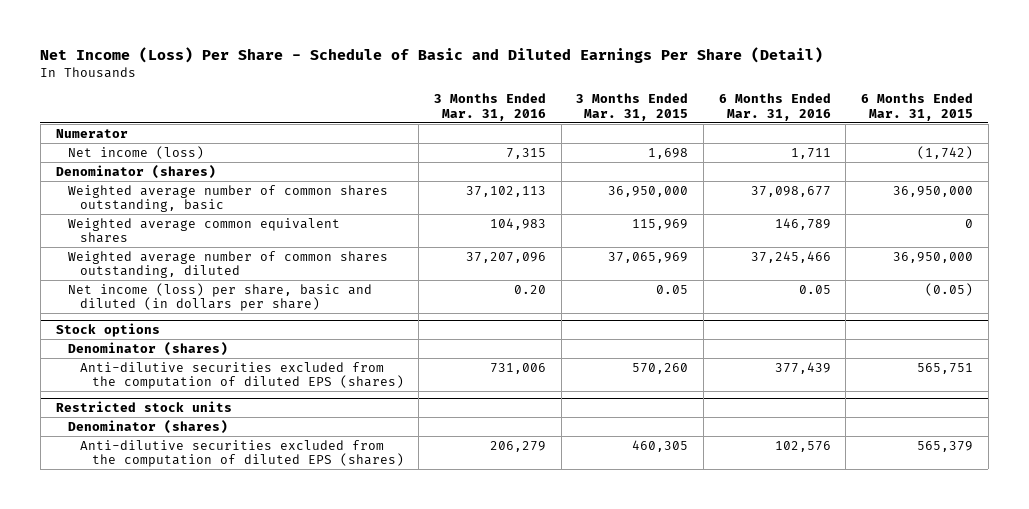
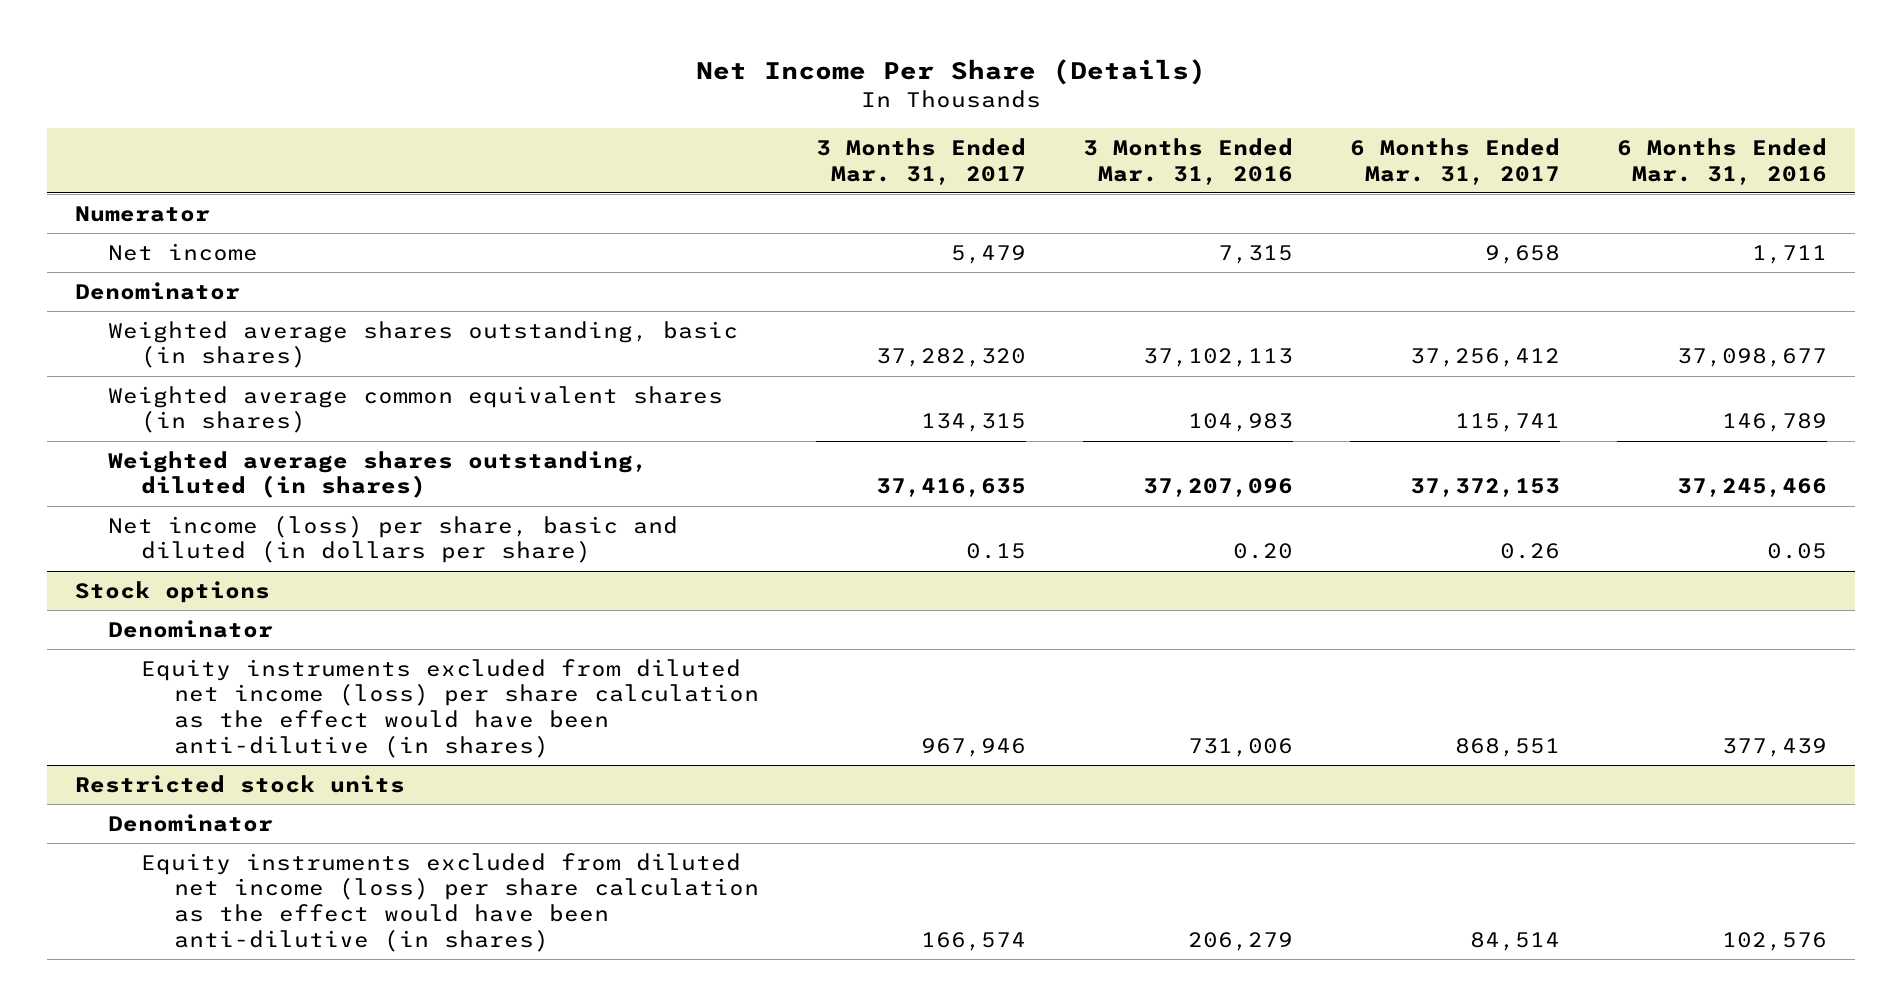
[40,46,824,63] Net Income (Loss) Per Share - Schedule of Basic and Diluted Earnings Per Share (Detail) -> [696,59,1207,86] Net Income Per Share (Details)
[576,93,689,121] 3 Months Ended Mar. 31, 2015 -> none
[861,93,974,121] 6 Months Ended Mar. 31, 2015 -> none
none -> [816,138,1027,185] 3 Months Ended Mar. 31, 2017
none -> [1350,138,1561,185] 6 Months Ended Mar. 31, 2017
[67,145,204,159] Net income (loss) -> [108,242,259,261] Net income
[55,164,216,179] Denominator (shares) -> [75,281,241,300] Denominator
[67,184,388,213] Weighted average number of common shares outstanding, basic -> [108,320,739,369] Weighted average shares outstanding, basic (in shares)
[67,217,340,244] Weighted average common equivalent shares -> [108,385,724,434] Weighted average common equivalent shares (in shares)
[67,250,388,279] Weighted average number of common shares outstanding, diluted -> [108,450,649,499] Weighted average shares outstanding, diluted (in shares)
[67,341,228,356] Denominator (shares) -> [108,619,274,638] Denominator
[79,361,404,390] Anti-dilutive securities excluded from the computation of diluted EPS (shares) -> [141,658,760,758] Equity instruments excluded from diluted net income (loss) per share calculation as the effect would have been anti-dilutive (in shares)
[67,419,228,434] Denominator (shares) -> [108,813,274,832] Denominator
[79,439,404,468] Anti-dilutive securities excluded from the computation of diluted EPS (shares) -> [141,852,760,952] Equity instruments excluded from diluted net income (loss) per share calculation as the effect would have been anti-dilutive (in shares)

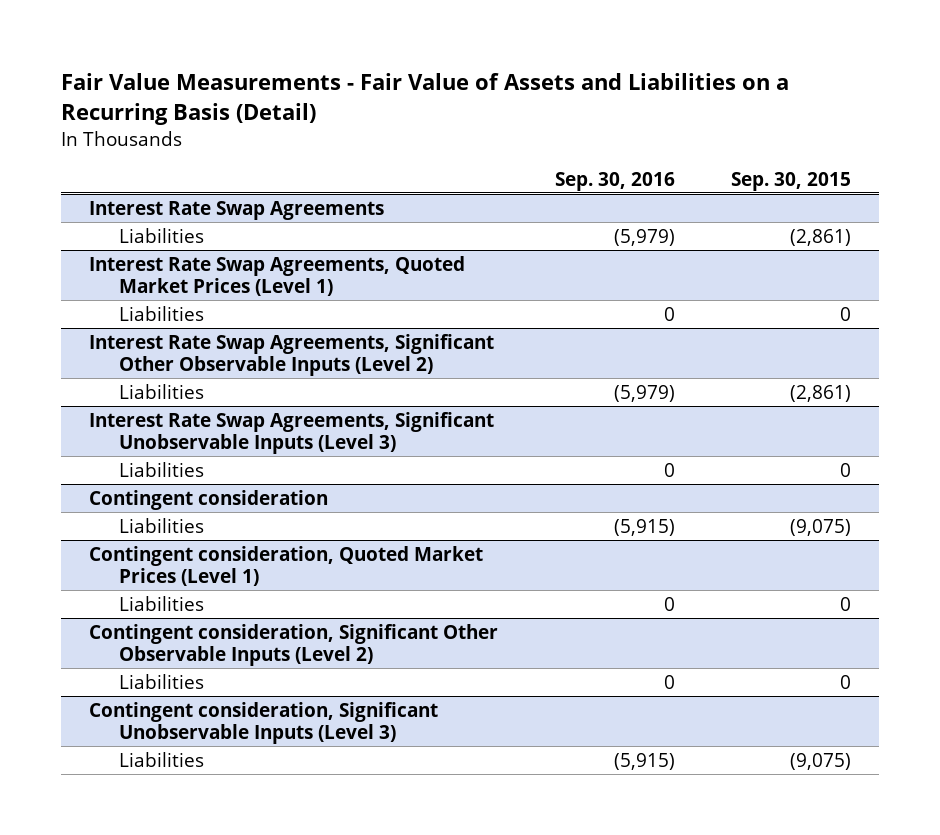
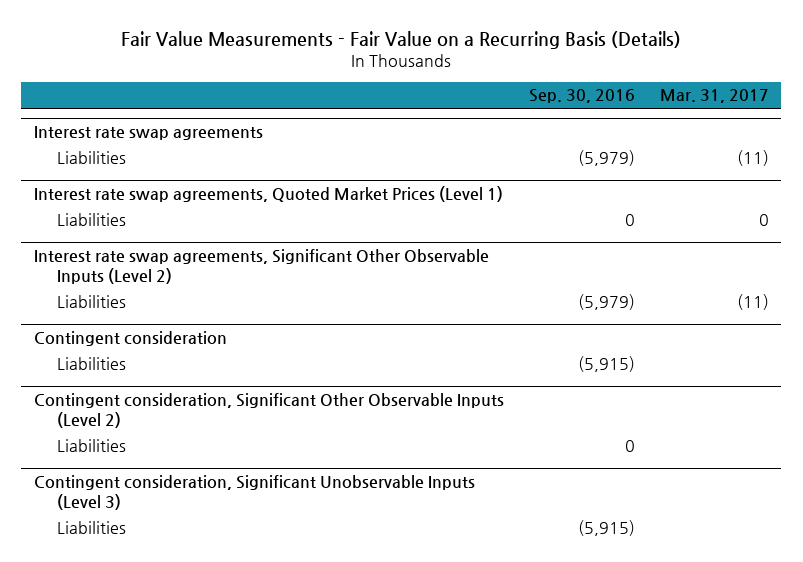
[60,73,789,125] Fair Value Measurements - Fair Value of Assets and Liabilities on a Recurring Basis (Detail) -> [121,31,682,50] Fair Value Measurements - Fair Value on a Recurring Basis (Details)
[731,171,852,191] Sep. 30, 2015 -> none
none -> [659,89,769,104] Mar. 31, 2017
[88,200,384,220] Interest Rate Swap Agreements -> [33,126,263,141] Interest rate swap agreements
[88,255,465,297] Interest Rate Swap Agreements, Quoted Market Prices (Level 1) -> [33,186,503,203] Interest rate swap agreements, Quoted Market Prices (Level 1)
[88,333,494,377] Interest Rate Swap Agreements, Significant Other Observable Inputs (Level 2) -> [33,249,489,285] Interest rate swap agreements, Significant Other Observable Inputs (Level 2)
[88,411,494,455] Interest Rate Swap Agreements, Significant Unobservable Inputs (Level 3) -> none
[119,461,205,477] Liabilities -> none
[88,545,483,587] Contingent consideration, Quoted Market Prices (Level 1) -> none
[119,595,205,611] Liabilities -> none

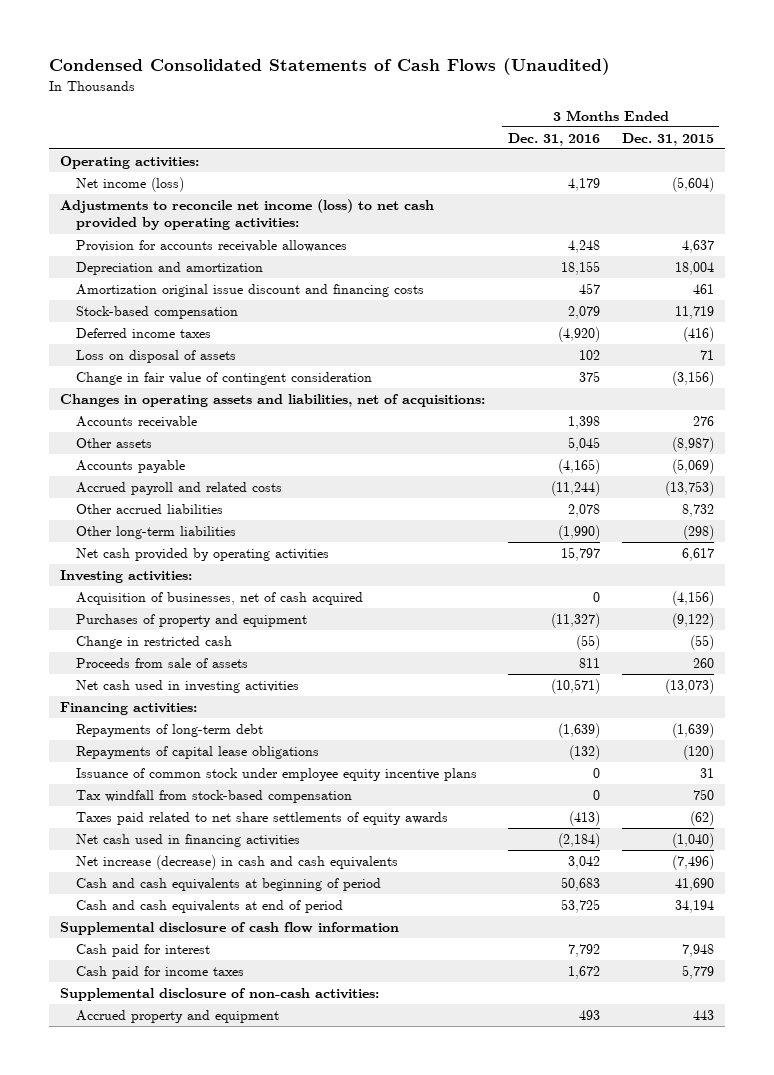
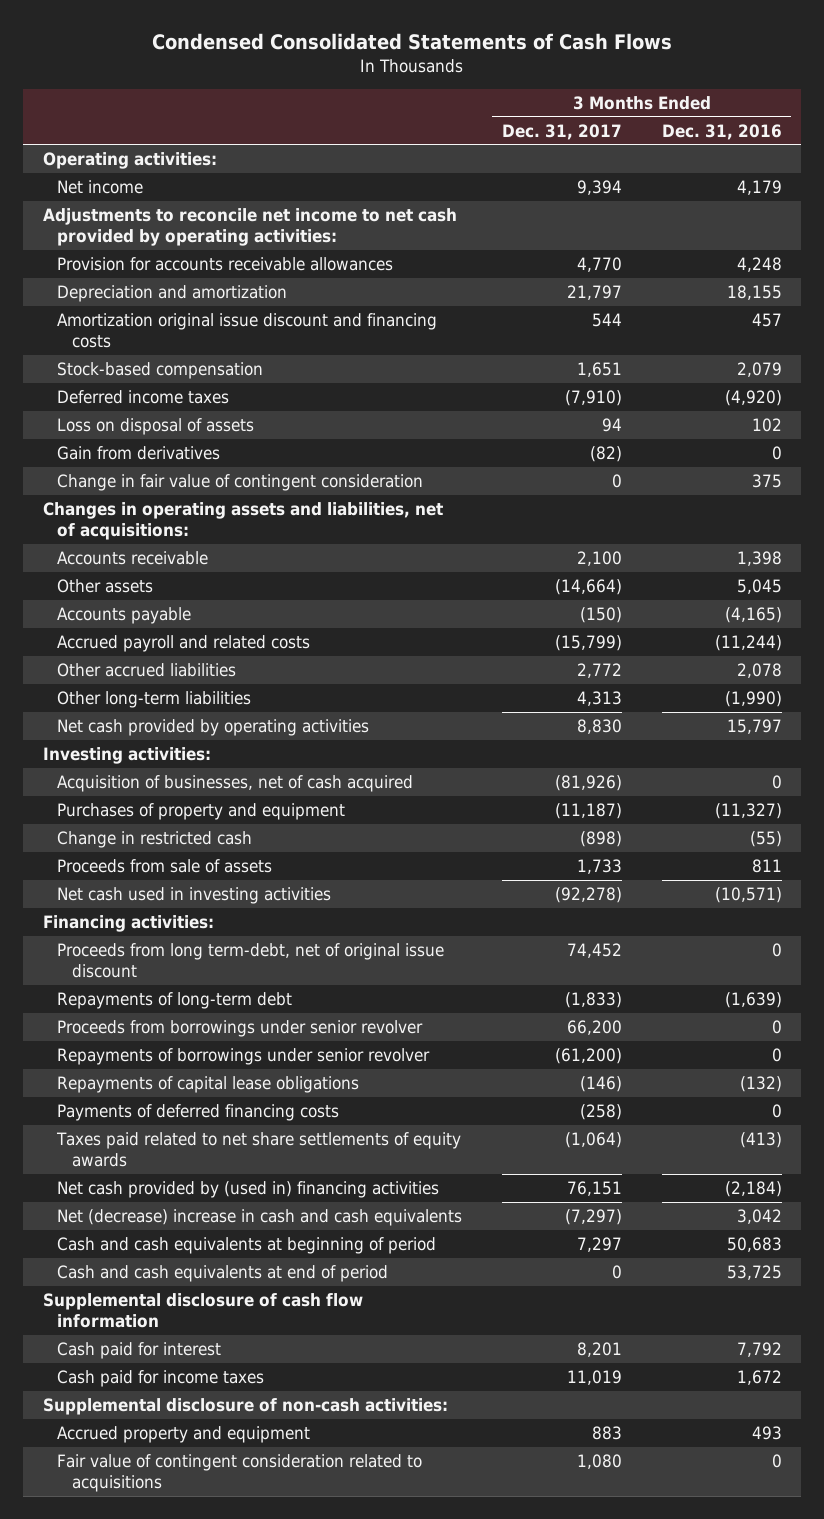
[49,58,611,76] Condensed Consolidated Statements of Cash Flows (Unaudited) -> [152,33,673,51] Condensed Consolidated Statements of Cash Flows
[621,132,714,146] Dec. 31, 2015 -> none
none -> [501,123,622,140] Dec. 31, 2017
[76,176,185,192] Net income (loss) -> [57,179,144,194] Net income
[60,198,435,231] Adjustments to reconcile net income (loss) to net cash provided by operating activities: -> [42,207,457,247] Adjustments to reconcile net income to net cash provided by operating activities:
none -> [57,445,221,460] Gain from derivatives
none -> [57,942,445,979] Proceeds from long term-debt, net of original issue discount
none -> [57,1019,424,1037] Proceeds from borrowings under senior revolver
none -> [57,1047,431,1065] Repayments of borrowings under senior revolver
[76,767,478,781] Issuance of common stock under employee equity incentive plans -> none
[76,789,353,803] Tax windfall from stock-based compensation -> none
none -> [57,1103,340,1121] Payments of deferred financing costs
[76,833,301,847] Net cash used in financing activities -> [57,1180,440,1198] Net cash provided by (used in) financing activities
[76,854,399,870] Net increase (decrease) in cash and cash equivalents -> [57,1208,463,1226] Net (decrease) increase in cash and cash equivalents
none -> [57,1453,423,1493] Fair value of contingent consideration related to acquisitions

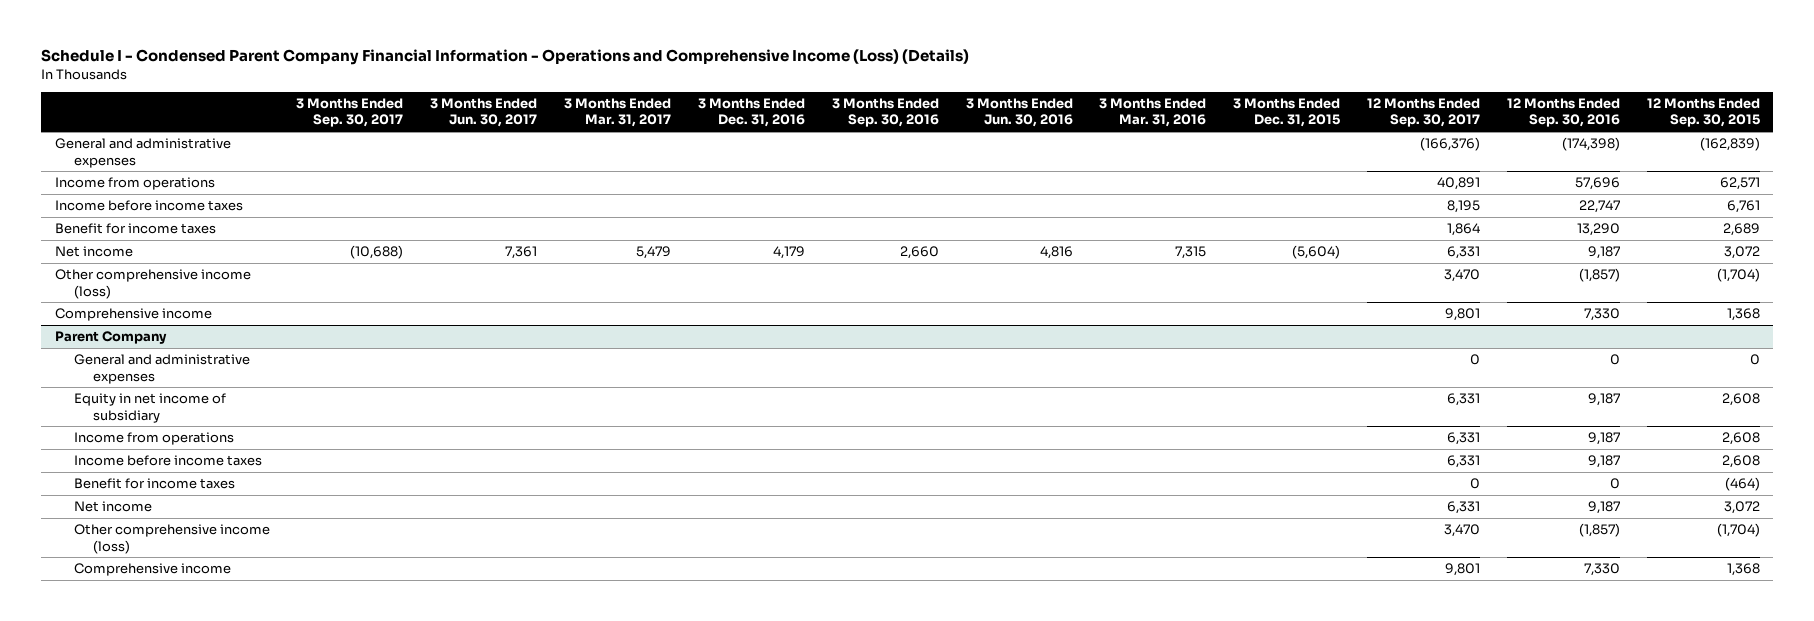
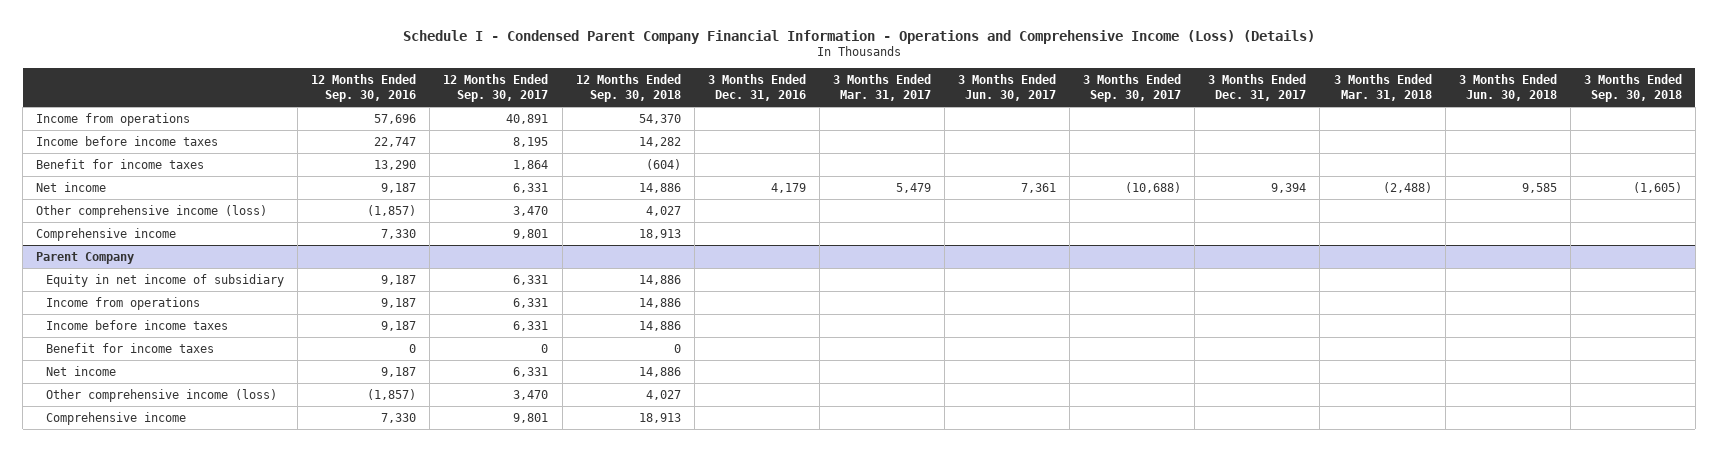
[831,98,939,128] 3 Months Ended Sep. 30, 2016 -> none
[965,98,1073,128] 3 Months Ended Jun. 30, 2016 -> none
[1099,98,1207,128] 3 Months Ended Mar. 31, 2016 -> none
[1233,98,1341,128] 3 Months Ended Dec. 31, 2015 -> none
[1646,98,1760,128] 12 Months Ended Sep. 30, 2015 -> none
none -> [575,74,681,102] 12 Months Ended Sep. 30, 2018
none -> [1208,74,1307,101] 3 Months Ended Dec. 31, 2017
none -> [1333,74,1432,101] 3 Months Ended Mar. 31, 2018
none -> [1458,74,1557,101] 3 Months Ended Jun. 30, 2018
none -> [1583,74,1682,102] 3 Months Ended Sep. 30, 2018
[54,138,231,168] General and administrative expenses -> none
[73,354,250,384] General and administrative expenses -> none

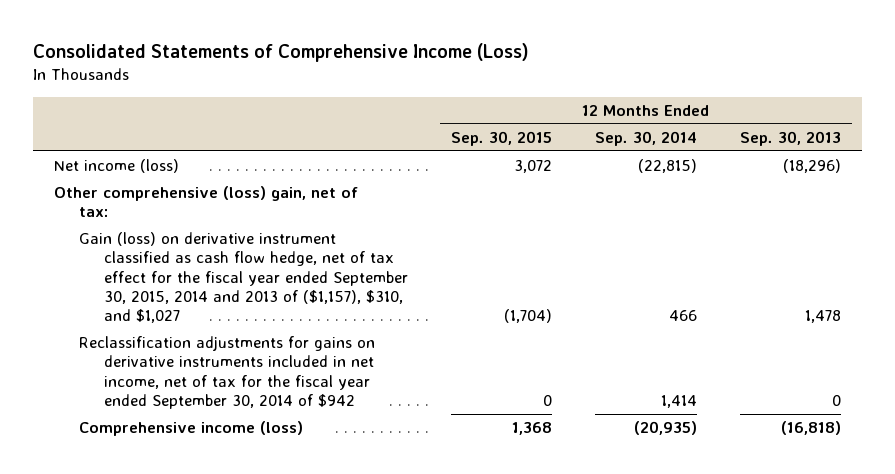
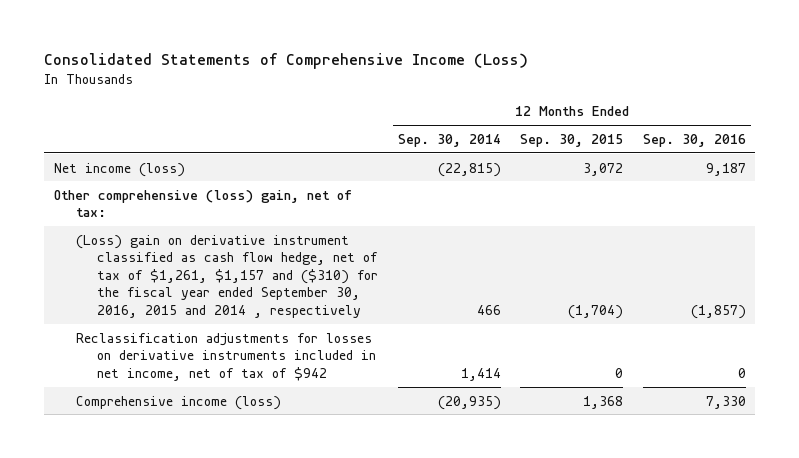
[739,130,841,146] Sep. 30, 2013 -> none
none -> [642,133,746,147] Sep. 30, 2016
[79,232,409,324] Gain (loss) on derivative instrument classified as cash flow hedge, net of tax effect for the fiscal year ended September 30, 2015, 2014 and 2013 of ($1,157), $310, and $1,027 -> [75,234,379,319] (Loss) gain on derivative instrument classified as cash flow hedge, net of tax of $1,261, $1,157 and ($310) for the fiscal year ended September 30, 2016, 2015 and 2014 , respectively
[79,336,376,409] Reclassification adjustments for gains on derivative instruments included in net income, net of tax for the fiscal year ended September 30, 2014 of $942 -> [75,332,377,381] Reclassification adjustments for losses on derivative instruments included in net income, net of tax of $942

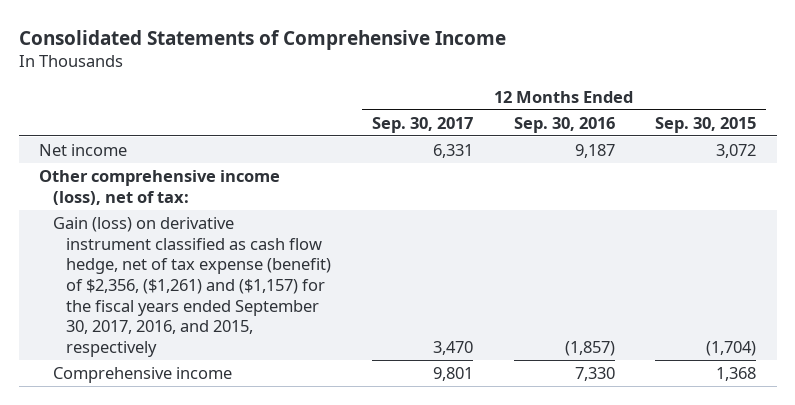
[43,53,528,70] Consolidated Statements of Comprehensive Income (Loss) -> [18,29,506,50] Consolidated Statements of Comprehensive Income
[397,133,501,147] Sep. 30, 2014 -> none
none -> [371,116,473,133] Sep. 30, 2017
[75,332,377,381] Reclassification adjustments for losses on derivative instruments included in net income, net of tax of $942 -> none
[53,162,185,177] Net income (loss) -> [39,144,128,157] Net income
[53,189,352,218] Other comprehensive (loss) gain, net of tax: -> [39,170,281,205] Other comprehensive income (loss), net of tax:
[75,234,379,319] (Loss) gain on derivative instrument classified as cash flow hedge, net of tax of $1,261, $1,157 and ($310) for the fiscal year ended September 30, 2016, 2015 and 2014 , respectively -> [52,217,332,358] Gain (loss) on derivative instrument classified as cash flow hedge, net of tax expense (benefit) of $2,356, ($1,261) and ($1,157) for the fiscal years ended September 30, 2017, 2016, and 2015, respectively
[75,395,281,410] Comprehensive income (loss) -> [52,367,232,384] Comprehensive income

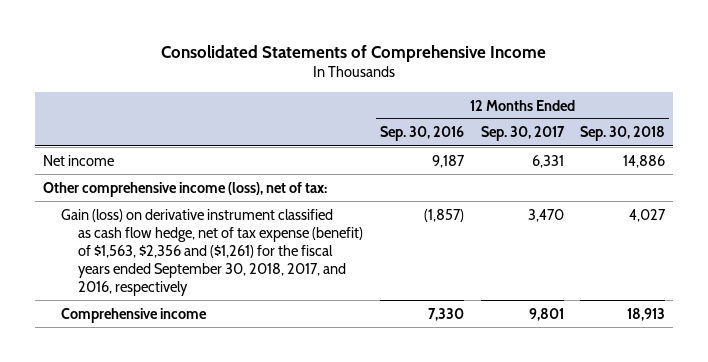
[655,116,757,133] Sep. 30, 2015 -> none
none -> [580,126,666,142] Sep. 30, 2018
[52,217,332,358] Gain (loss) on derivative instrument classified as cash flow hedge, net of tax expense (benefit) of $2,356, ($1,261) and ($1,157) for the fiscal years ended September 30, 2017, 2016, and 2015, respectively -> [60,208,364,296] Gain (loss) on derivative instrument classified as cash flow hedge, net of tax expense (benefit) of $1,563, $2,356 and ($1,261) for the fiscal years ended September 30, 2018, 2017, and 2016, respectively

